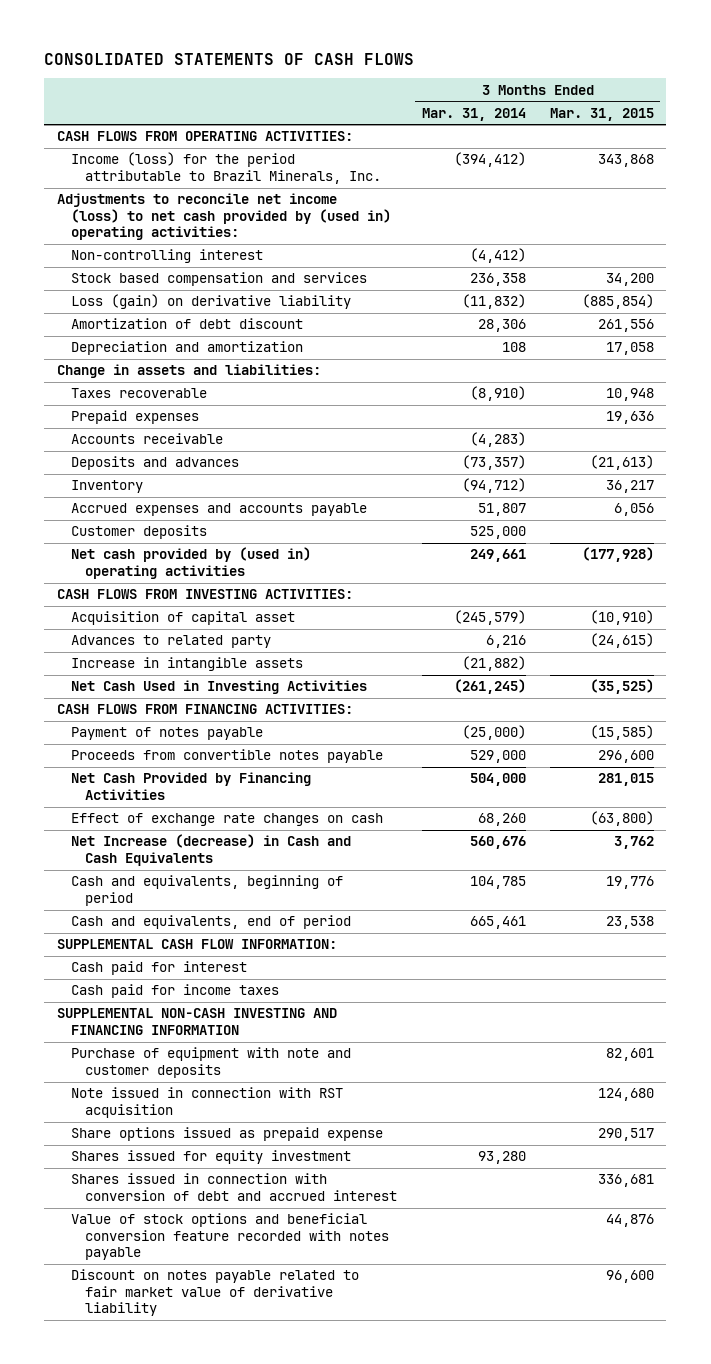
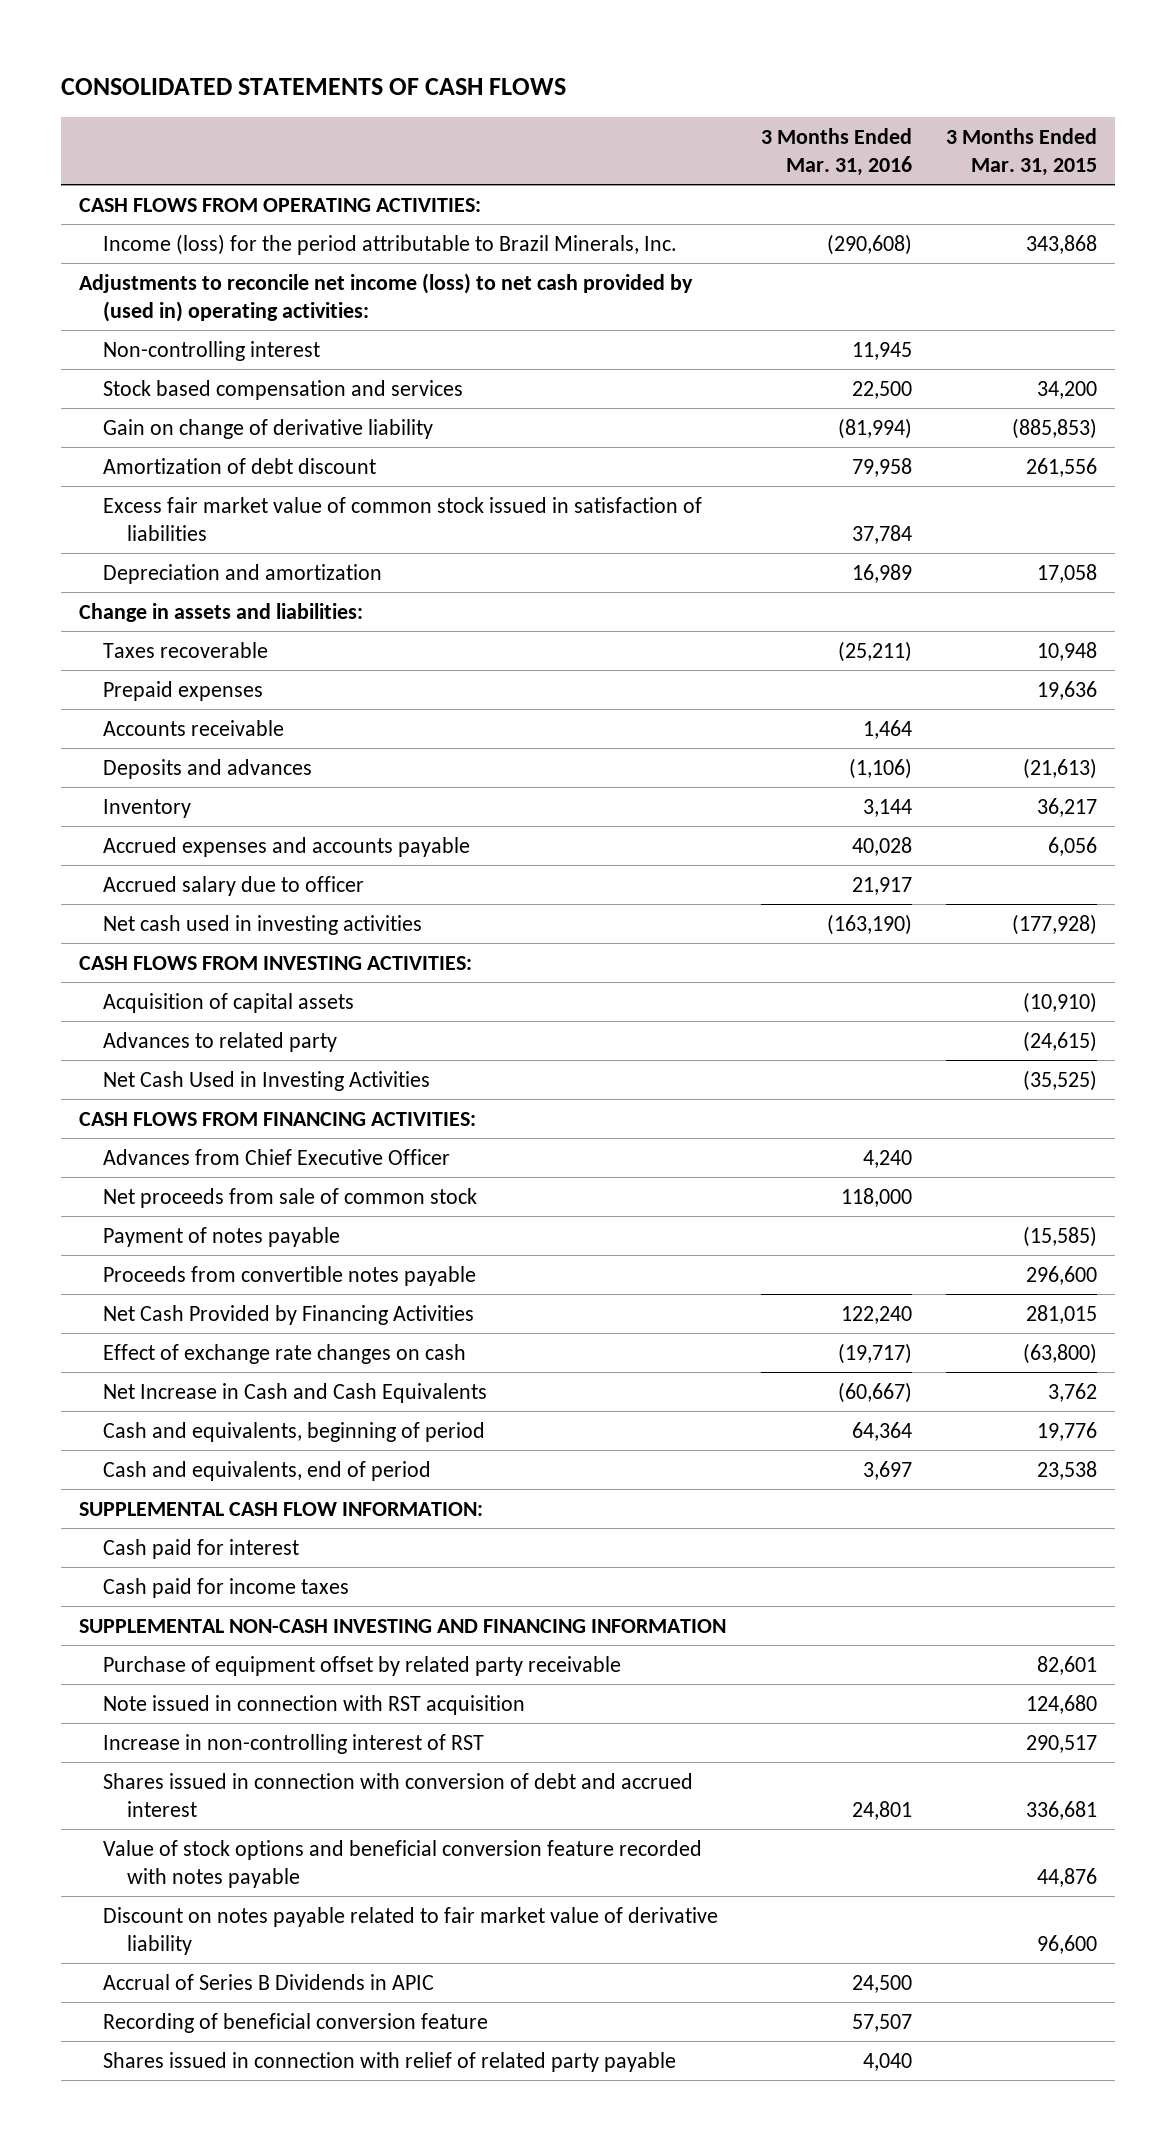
[421,107,526,121] Mar. 31, 2014 -> none
none -> [760,127,912,176] 3 Months Ended Mar. 31, 2016
[70,294,351,310] Loss (gain) on derivative liability -> [102,418,433,439] Gain on change of derivative liability
[582,294,655,310] (885,854) -> [1012,417,1098,439] (885,853)
none -> [102,496,702,541] Excess fair market value of common stock issued in satisfaction of liabilities
[70,525,207,540] Customer deposits -> none
none -> [102,875,364,896] Accrued salary due to officer
[70,547,311,579] Net cash provided by (used in) operating activities -> [102,914,422,935] Net cash used in investing activities
[70,611,295,626] Acquisition of capital asset -> [102,992,354,1013] Acquisition of capital assets
[70,657,303,672] Increase in intangible assets -> none
none -> [102,1148,450,1165] Advances from Chief Executive Officer
none -> [102,1187,477,1208] Net proceeds from sale of common stock
[70,834,351,866] Net Increase (decrease) in Cash and Cash Equivalents -> [102,1382,487,1403] Net Increase in Cash and Cash Equivalents
[70,1047,351,1078] Purchase of equipment with note and customer deposits -> [102,1655,621,1676] Purchase of equipment offset by related party receivable
[70,1150,351,1165] Shares issued for equity investment -> none
[70,1127,383,1142] Share options issued as prepaid expense -> [102,1733,484,1754] Increase in non-controlling interest of RST
none -> [102,1973,434,1990] Accrual of Series B Dividends in APIC
none -> [102,2012,488,2033] Recording of beneficial conversion feature
none -> [102,2051,676,2072] Shares issued in connection with relief of related party payable

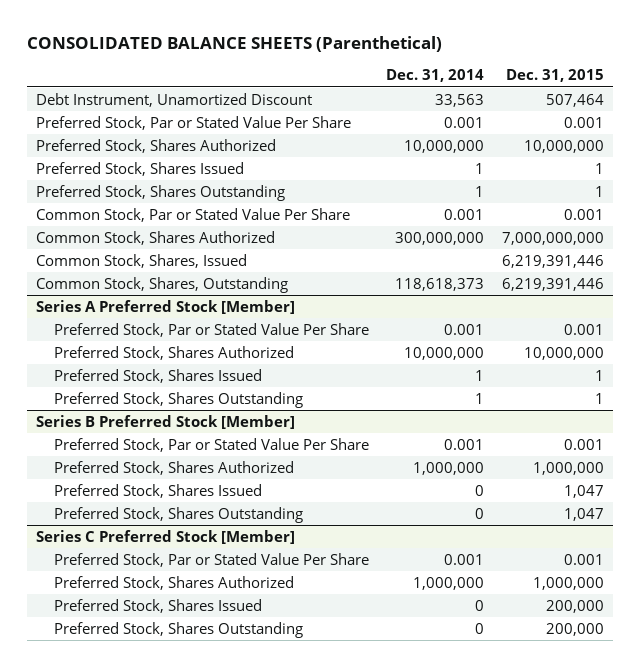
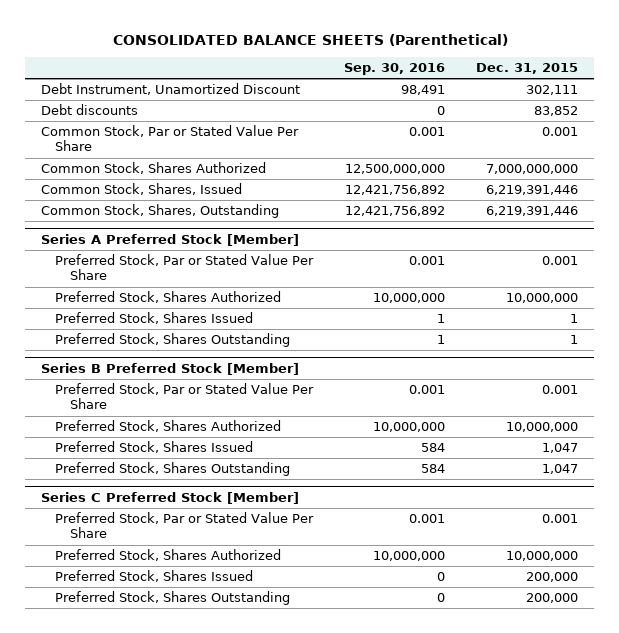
[386,69,485,83] Dec. 31, 2014 -> none
none -> [344,63,446,76] Sep. 30, 2016
[36,115,352,130] Preferred Stock, Par or Stated Value Per Share -> none
[36,138,277,153] Preferred Stock, Shares Authorized -> none
[36,161,245,176] Preferred Stock, Shares Issued -> none
[36,184,286,201] Preferred Stock, Shares Outstanding -> none
[546,93,605,107] 507,464 -> [526,85,579,96] 302,111
none -> [40,104,138,116] Debt discounts
[533,461,605,475] 1,000,000 -> [506,422,579,433] 10,000,000
[533,576,605,590] 1,000,000 -> [506,551,579,562] 10,000,000

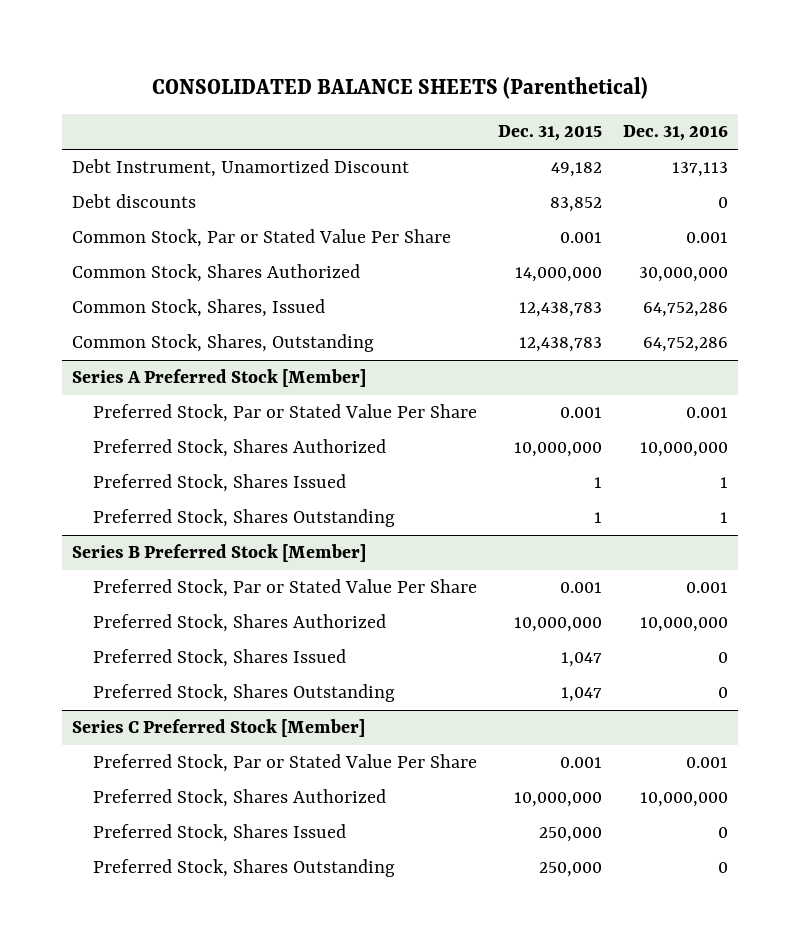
[344,63,446,76] Sep. 30, 2016 -> none
none -> [622,125,728,142] Dec. 31, 2016
[526,85,579,96] 302,111 -> [551,162,603,178] 49,182
[486,164,579,175] 7,000,000,000 -> [515,267,603,283] 14,000,000
[486,185,579,196] 6,219,391,446 -> [519,302,603,318] 12,438,783
[486,206,579,217] 6,219,391,446 -> [519,337,603,353] 12,438,783
[526,572,579,583] 200,000 -> [539,827,603,843] 250,000
[526,593,579,604] 200,000 -> [539,862,603,878] 250,000

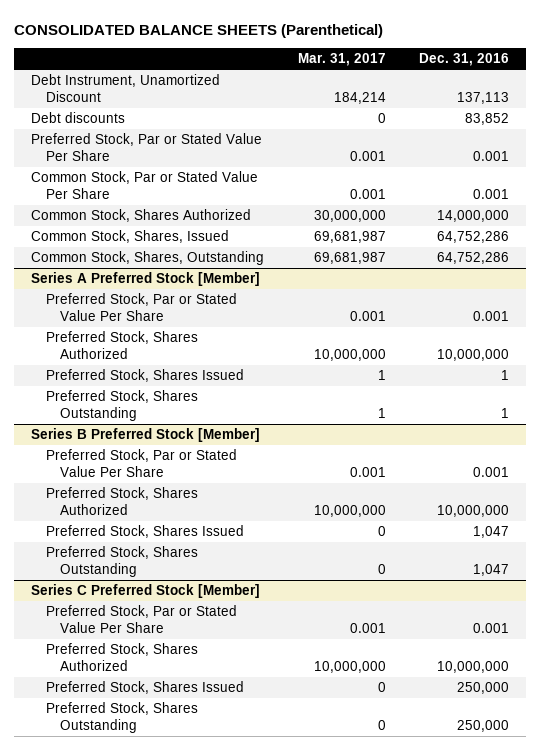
[498,125,603,142] Dec. 31, 2015 -> none
none -> [297,53,386,67] Mar. 31, 2017
[717,197,728,209] 0 -> [464,112,509,125] 83,852
none -> [31,132,263,161] Preferred Stock, Par or Stated Value Per Share
[638,267,728,283] 30,000,000 -> [436,209,509,222] 14,000,000
[717,652,728,664] 0 -> [472,525,509,538] 1,047
[717,687,728,699] 0 -> [472,563,509,576] 1,047
[717,827,728,839] 0 -> [456,681,509,694] 250,000
[717,862,728,874] 0 -> [456,719,509,732] 250,000

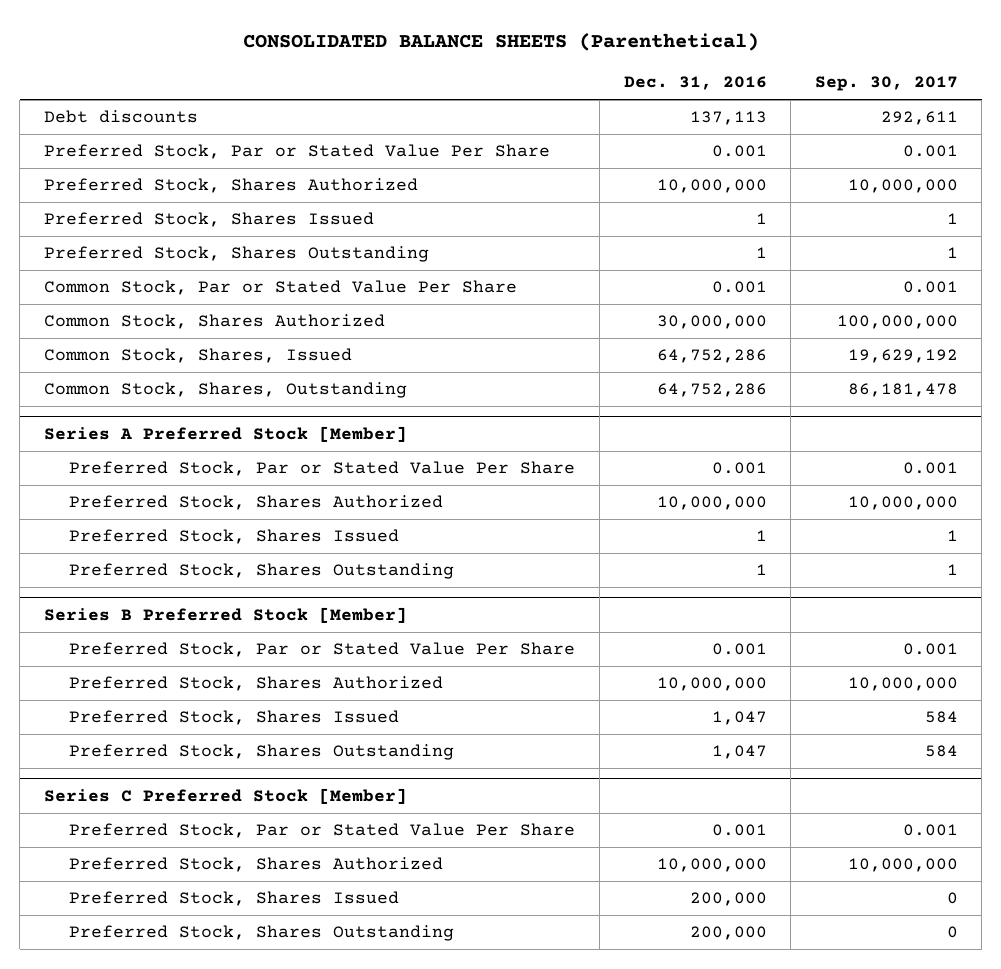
[297,53,386,67] Mar. 31, 2017 -> none
none -> [814,76,958,92] Sep. 30, 2017
[31,73,221,102] Debt Instrument, Unamortized Discount -> none
[464,112,509,125] 83,852 -> [689,111,767,126] 137,113
none -> [43,178,418,194] Preferred Stock, Shares Authorized
none -> [43,212,374,228] Preferred Stock, Shares Issued
none -> [43,246,429,263] Preferred Stock, Shares Outstanding
[436,209,509,222] 14,000,000 -> [656,315,767,330] 30,000,000
[456,681,509,694] 250,000 -> [689,892,767,907] 200,000
[456,719,509,732] 250,000 -> [689,926,767,941] 200,000

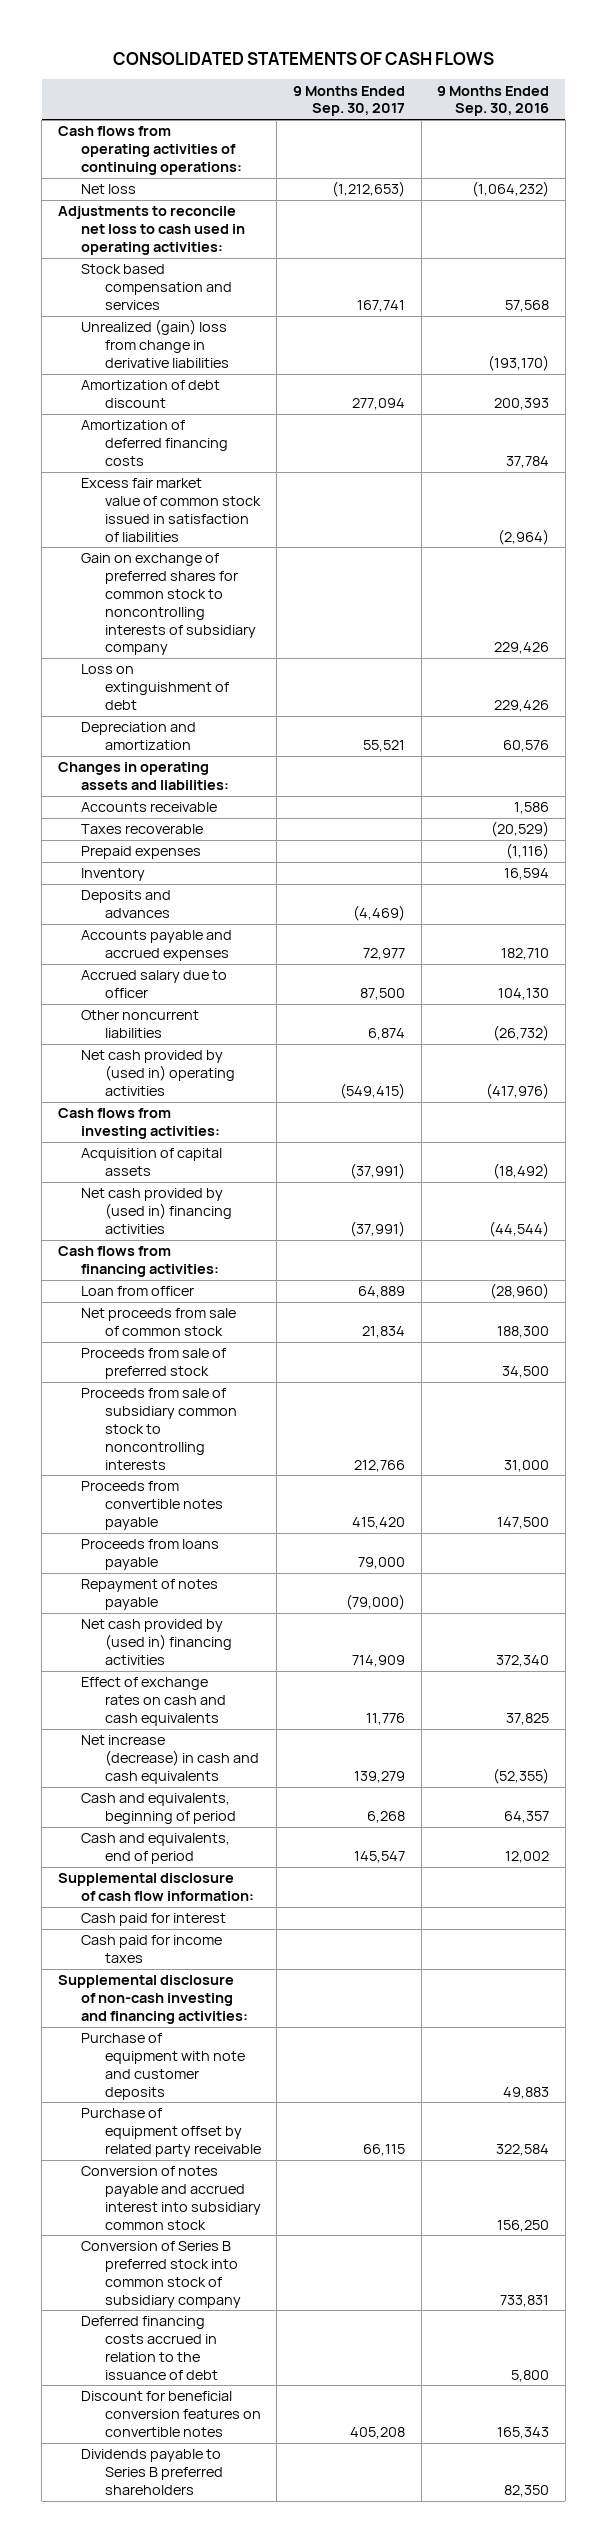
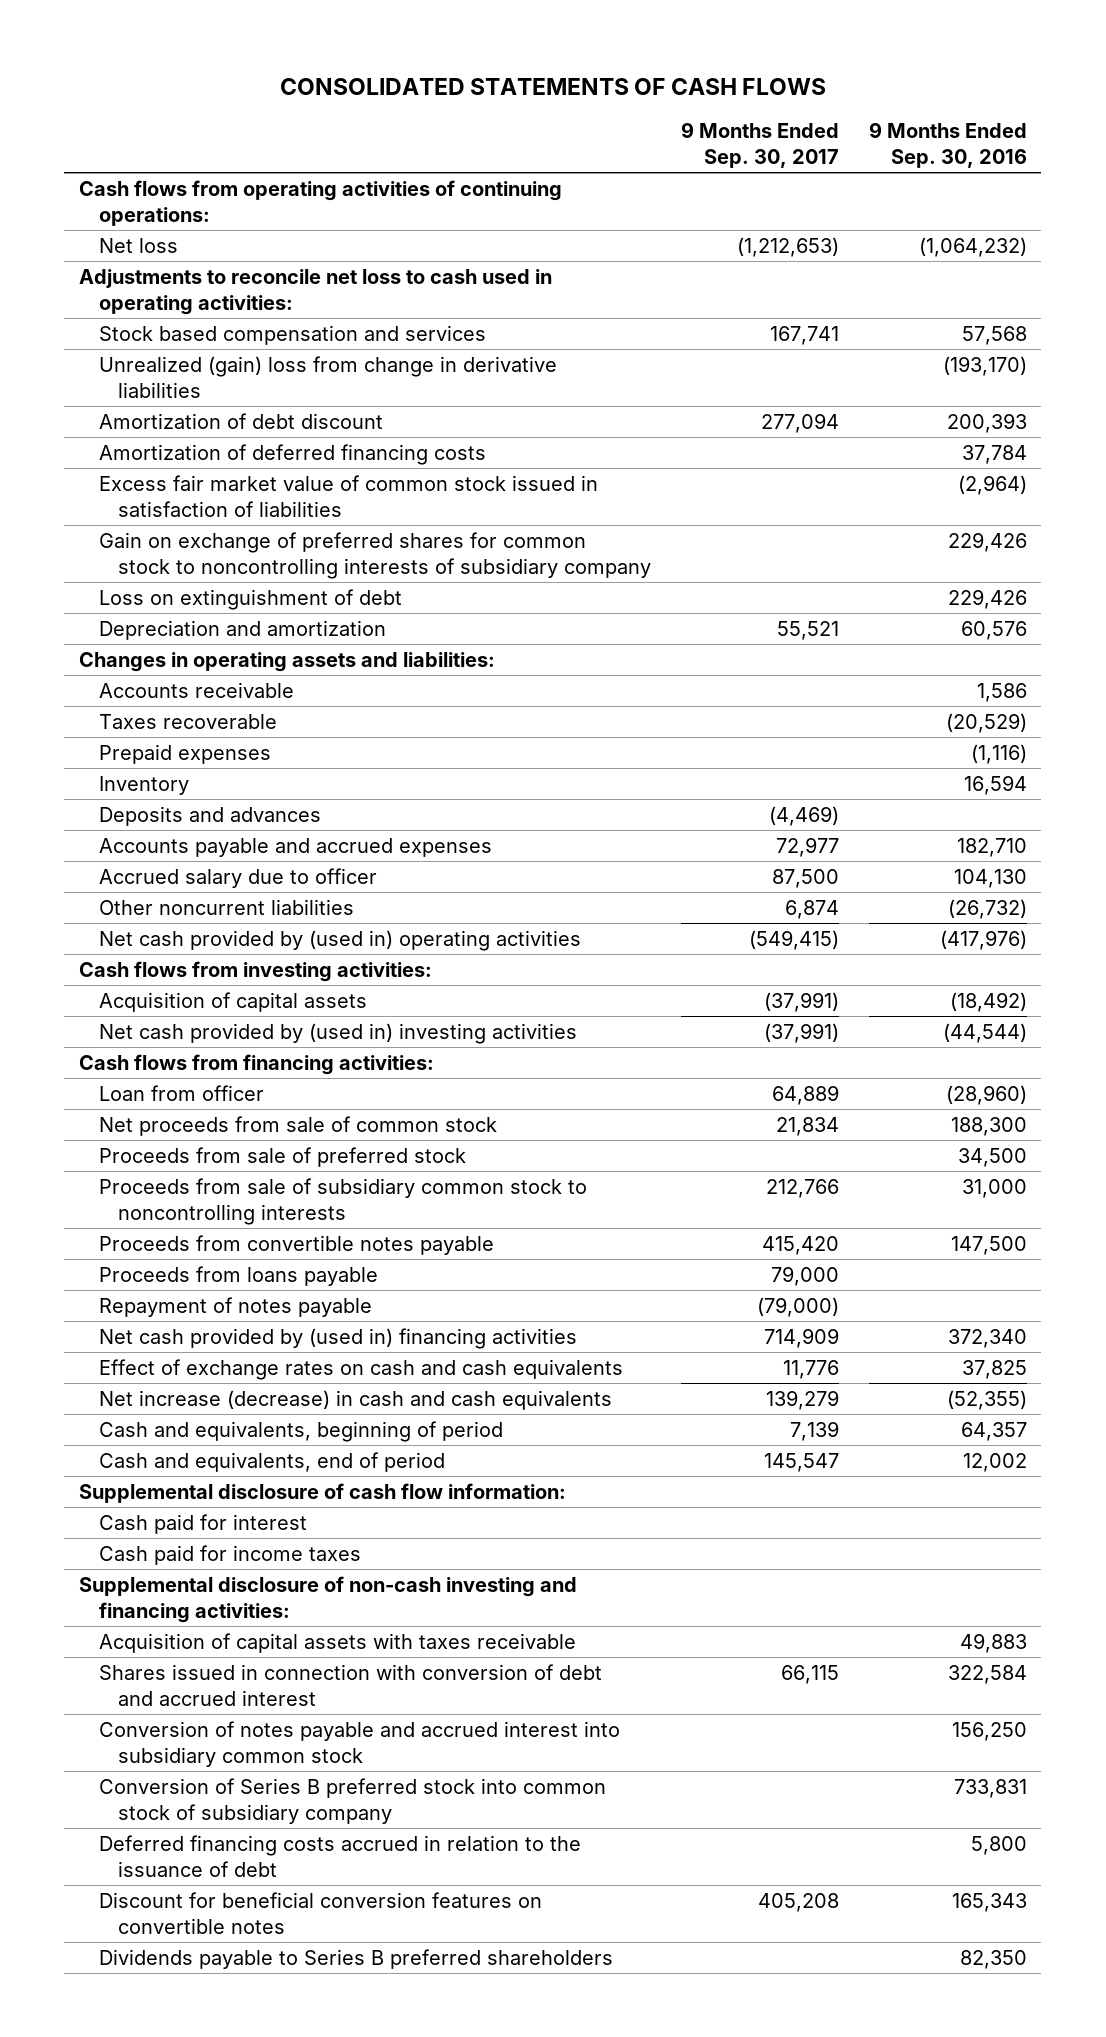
[81,1188,232,1234] Net cash provided by (used in) financing activities -> [98,1022,577,1044] Net cash provided by (used in) investing activities
[366,1811,405,1824] 6,268 -> [789,1420,839,1441] 7,139
[81,2033,245,2100] Purchase of equipment with note and customer deposits -> [98,1632,576,1653] Acquisition of capital assets with taxes receivable
[81,2108,261,2157] Purchase of equipment offset by related party receivable -> [98,1663,602,1706] Shares issued in connection with conversion of debt and accrued interest

